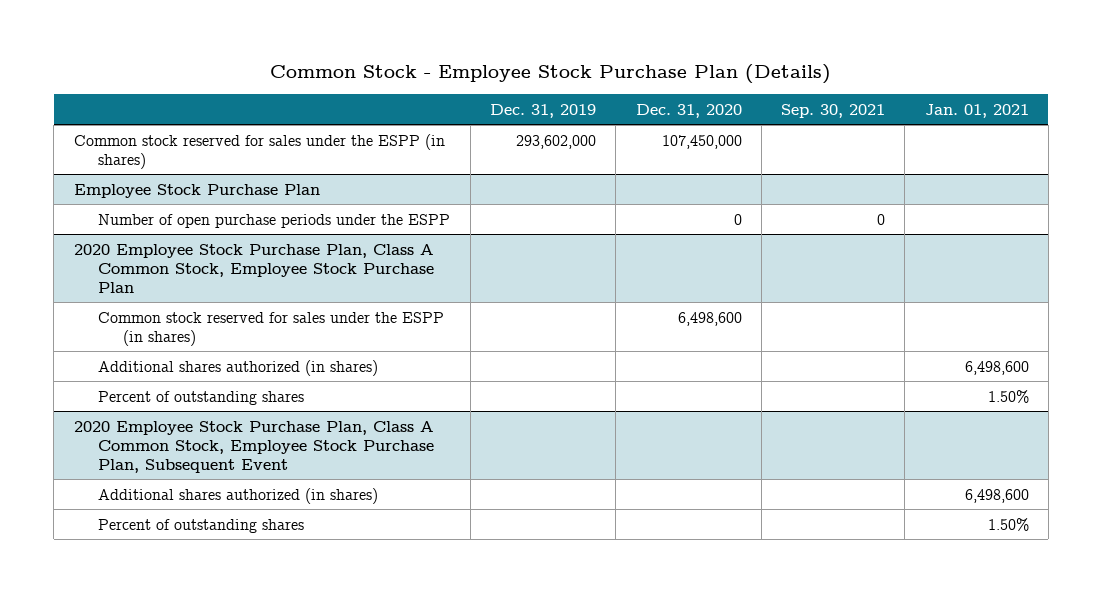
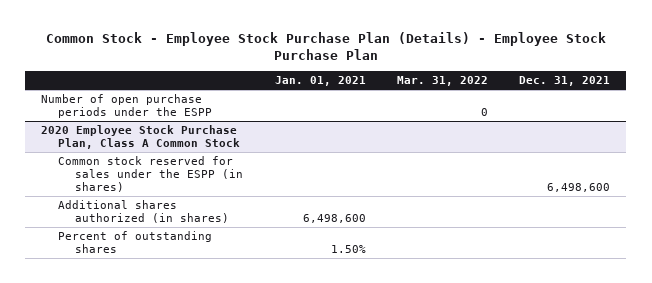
[270,64,832,85] Common Stock - Employee Stock Purchase Plan (Details) -> [45,31,606,60] Common Stock - Employee Stock Purchase Plan (Details) - Employee Stock Purchase Plan
[489,103,596,118] Dec. 31, 2019 -> none
[635,103,742,118] Dec. 31, 2020 -> none
[781,103,886,118] Sep. 30, 2021 -> none
none -> [397,76,489,87] Mar. 31, 2022
none -> [519,76,611,87] Dec. 31, 2021
[73,133,445,169] Common stock reserved for sales under the ESPP (in shares) -> none
[73,183,320,198] Employee Stock Purchase Plan -> none
[98,213,451,228] Number of open purchase periods under the ESPP -> none
none -> [41,94,213,118] Number of open purchase periods under the ESPP
[73,243,435,293] 2020 Employee Stock Purchase Plan, Class A Common Stock, Employee Stock Purchase Plan -> [41,125,241,149] 2020 Employee Stock Purchase Plan, Class A Common Stock
[73,420,435,473] 2020 Employee Stock Purchase Plan, Class A Common Stock, Employee Stock Purchase Plan, Subsequent Event -> none
[98,487,379,504] Additional shares authorized (in shares) -> none
[98,518,305,533] Percent of outstanding shares -> none

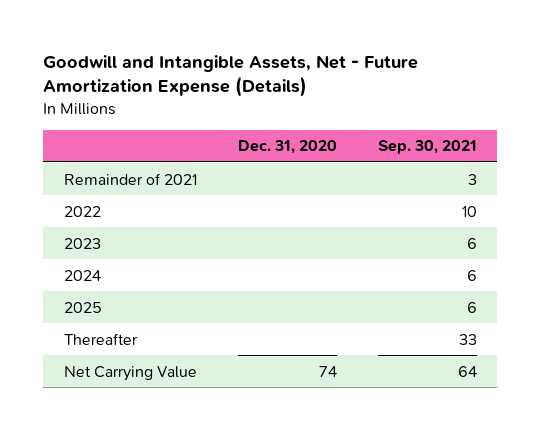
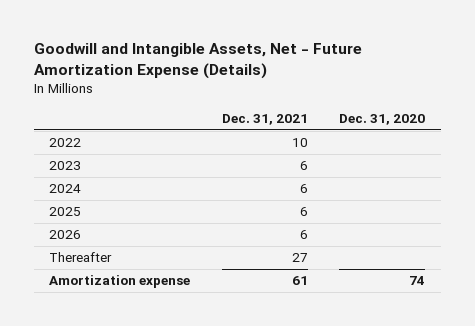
[377,140,477,155] Sep. 30, 2021 -> none
none -> [221,113,308,125] Dec. 31, 2021
[63,172,197,185] Remainder of 2021 -> none
none -> [49,230,82,240] 2026
[63,365,197,381] Net Carrying Value -> [49,275,191,289] Amortization expense

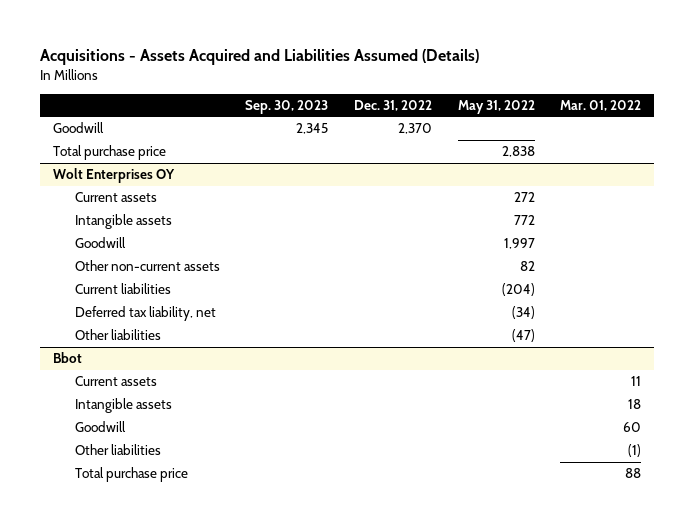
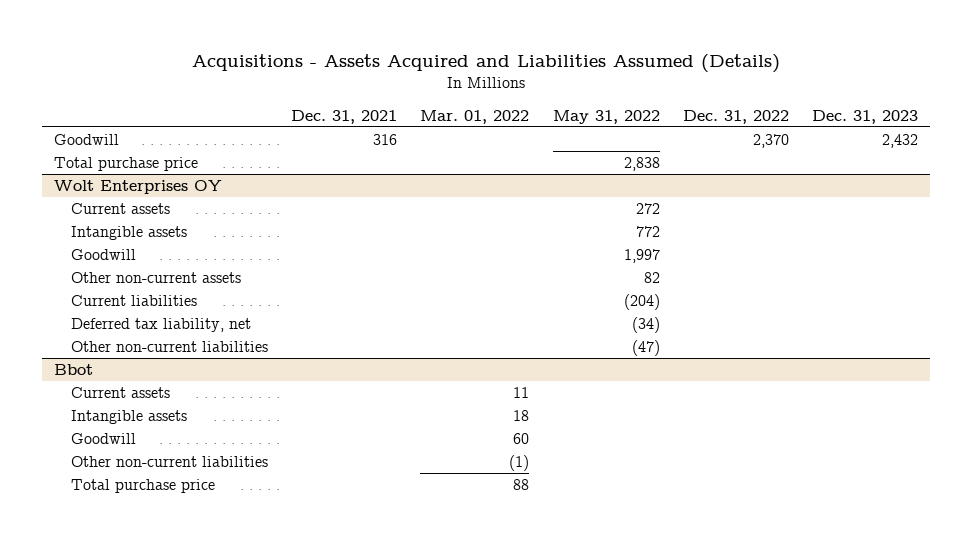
[245,99,329,114] Sep. 30, 2023 -> none
none -> [291,109,398,124] Dec. 31, 2021
none -> [812,109,919,124] Dec. 31, 2023
[74,329,161,341] Other liabilities -> [71,341,269,353] Other non-current liabilities
[74,444,161,456] Other liabilities -> [71,456,269,468] Other non-current liabilities

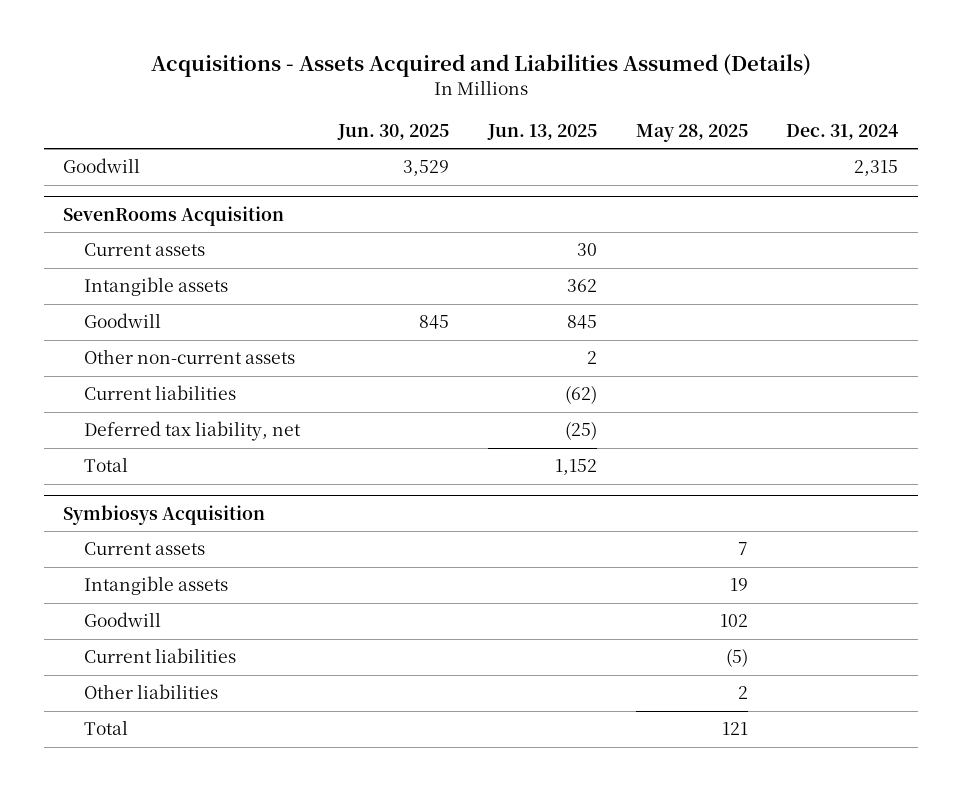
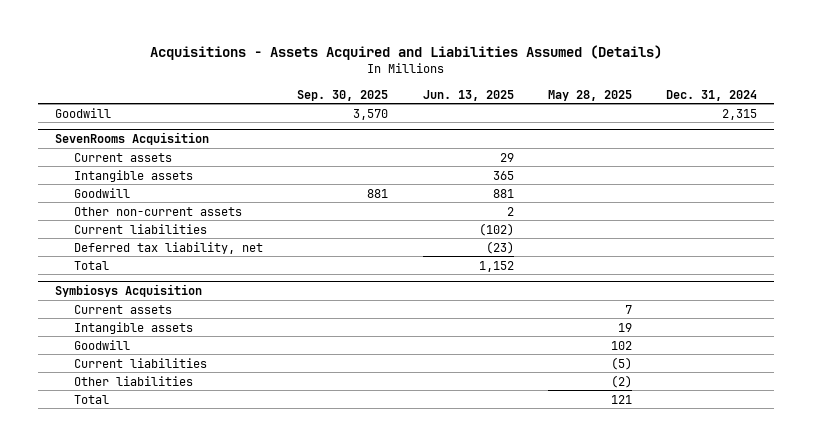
[337,123,450,140] Jun. 30, 2025 -> none
none -> [297,89,389,101] Sep. 30, 2025
[577,243,598,257] 30 -> [499,152,514,162] 29
[567,279,598,293] 362 -> [492,170,514,180] 365
[567,315,598,330] 845 -> [492,188,514,198] 881
[565,385,598,405] (62) -> [478,222,514,236] (102)
[565,421,598,441] (25) -> [485,240,514,254] (23)
[737,686,748,700] 2 -> [610,374,632,388] (2)

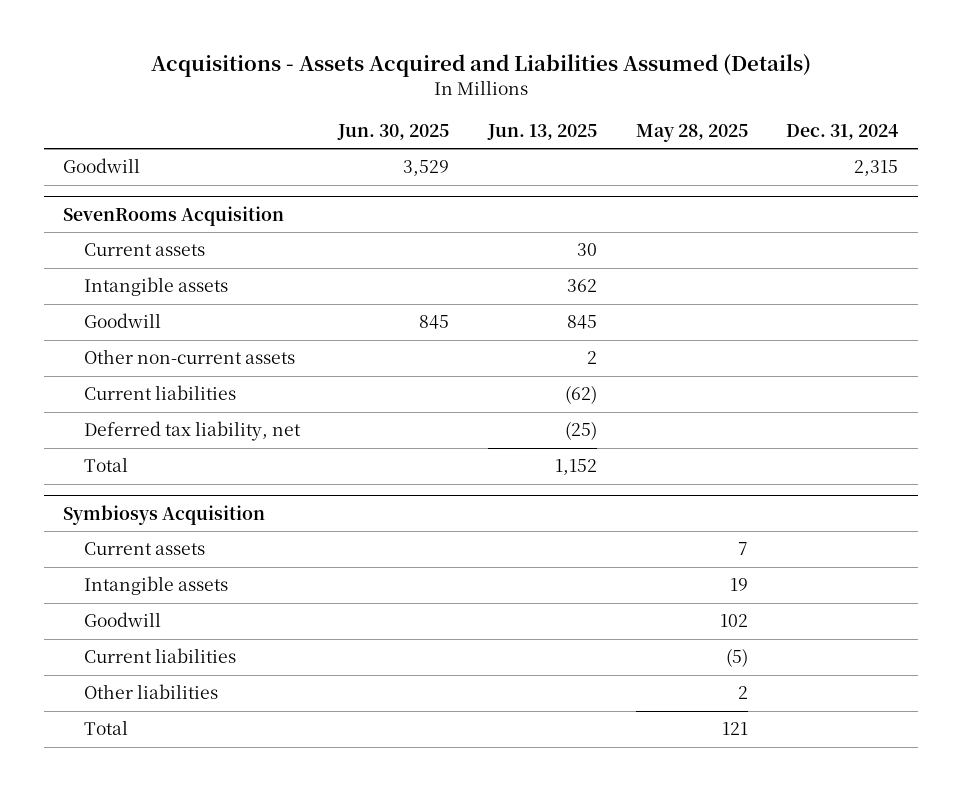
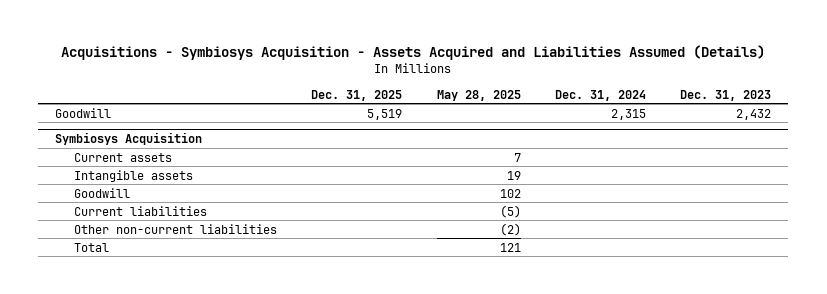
[150,54,811,78] Acquisitions - Assets Acquired and Liabilities Assumed (Details) -> [61,44,766,60] Acquisitions - Symbiosys Acquisition - Assets Acquired and Liabilities Assumed (Details)
[337,123,450,140] Jun. 30, 2025 -> none
[487,123,598,140] Jun. 13, 2025 -> none
none -> [311,89,403,101] Dec. 31, 2025
none -> [680,89,772,101] Dec. 31, 2023
[63,205,285,226] SevenRooms Acquisition -> none
[83,243,205,257] Current assets -> none
[83,277,228,297] Intangible assets -> none
[83,313,161,329] Goodwill -> none
[83,349,295,365] Other non-current assets -> none
[83,385,236,401] Current liabilities -> none
[83,421,301,442] Deferred tax liability, net -> none
[83,457,128,473] Total -> none
[83,684,218,700] Other liabilities -> [74,223,278,234] Other non-current liabilities
[737,686,748,700] 2 -> [499,222,521,236] (2)

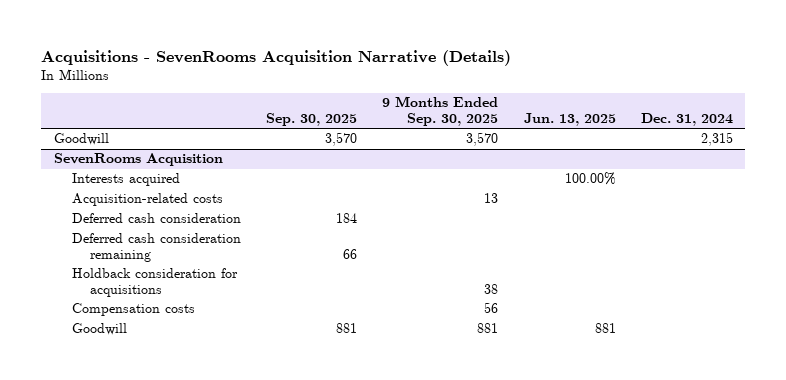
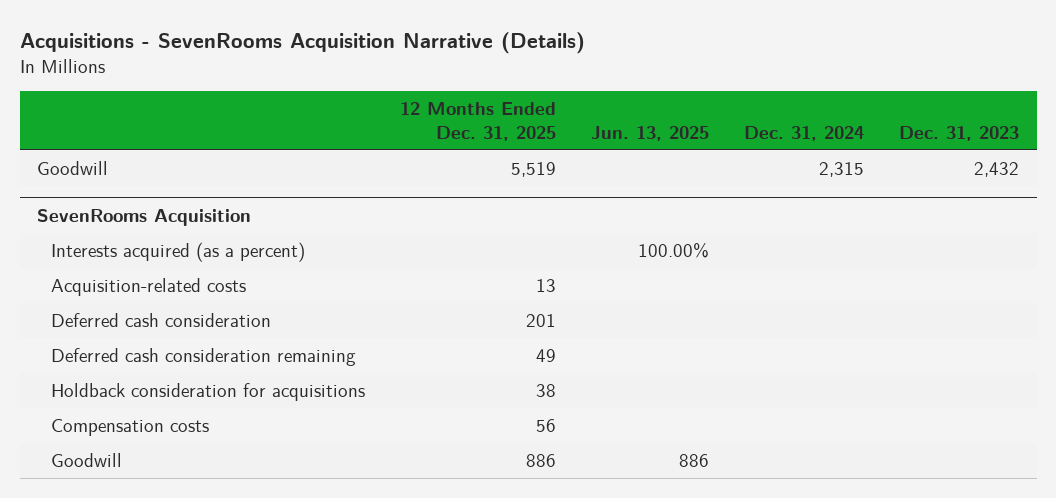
[266,113,358,127] Sep. 30, 2025 -> none
[382,96,499,127] 9 Months Ended Sep. 30, 2025 -> none
none -> [400,102,557,141] 12 Months Ended Dec. 31, 2025
none -> [899,125,1020,141] Dec. 31, 2023
[71,173,180,187] Interests acquired -> [51,241,306,262] Interests acquired (as a percent)
[594,323,616,334] 881 -> [679,453,710,467] 886

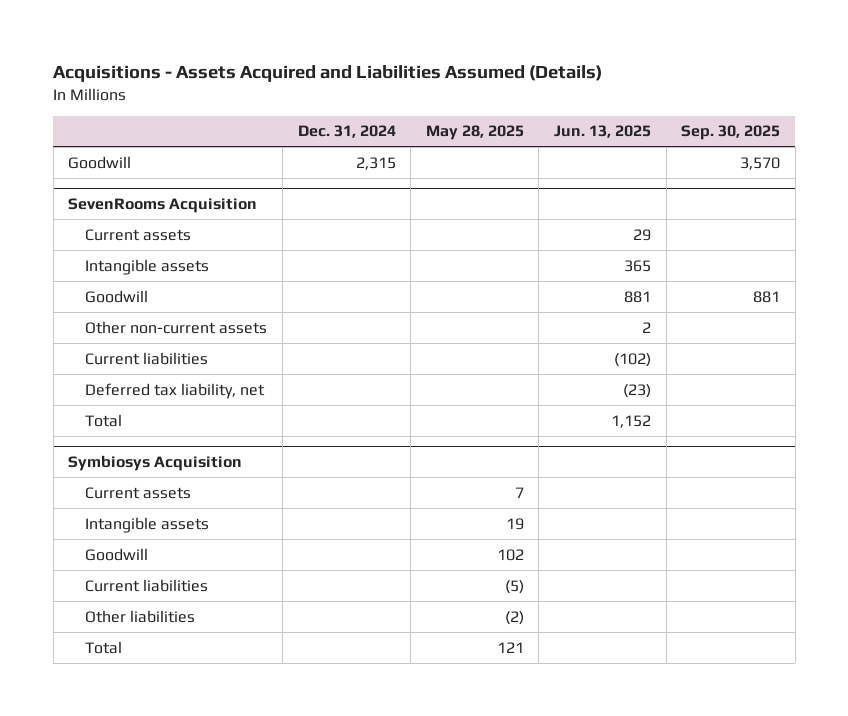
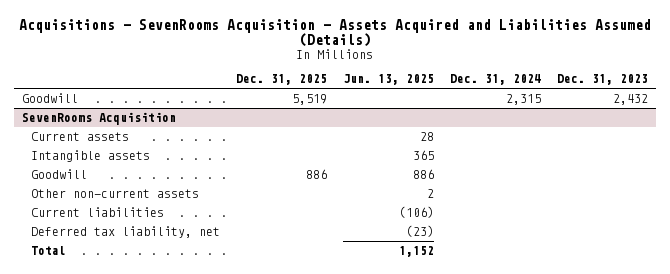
[53,64,603,82] Acquisitions - Assets Acquired and Liabilities Assumed (Details) -> [19,18,652,48] Acquisitions - SevenRooms Acquisition - Assets Acquired and Liabilities Assumed (Details)
[425,125,524,141] May 28, 2025 -> none
[681,125,781,141] Sep. 30, 2025 -> none
none -> [235,74,327,86] Dec. 31, 2025
none -> [557,74,649,86] Dec. 31, 2023
[633,228,652,241] 29 -> [419,132,434,142] 28
[624,290,652,303] 881 -> [412,169,434,180] 886
[614,352,652,367] (102) -> [398,206,434,219] (106)
[68,454,243,471] Symbiosys Acquisition -> none
[85,486,192,499] Current assets -> none
[85,516,210,533] Intangible assets -> none
[85,547,149,561] Goodwill -> none
[85,578,209,592] Current liabilities -> none
[85,609,196,623] Other liabilities -> none
[85,640,123,654] Total -> none

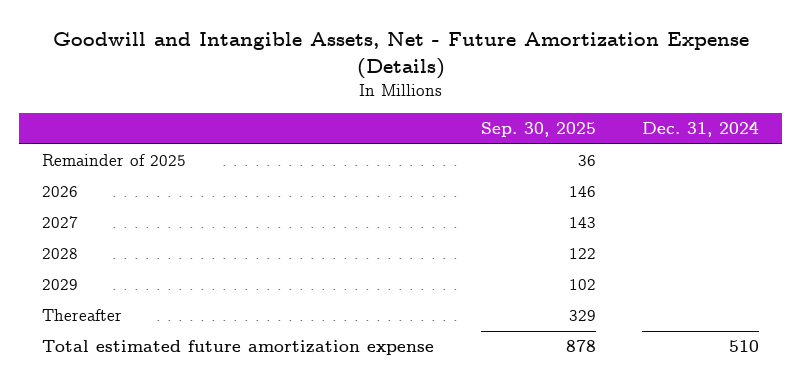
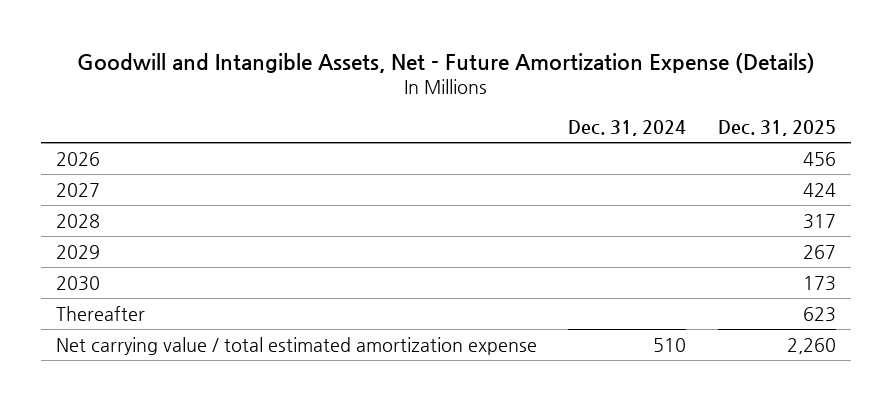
[480,122,596,138] Sep. 30, 2025 -> none
none -> [717,120,836,137] Dec. 31, 2025
[42,154,187,167] Remainder of 2025 -> none
none -> [56,275,101,291] 2030
[42,340,435,356] Total estimated future amortization expense -> [56,336,538,355] Net carrying value / total estimated amortization expense

